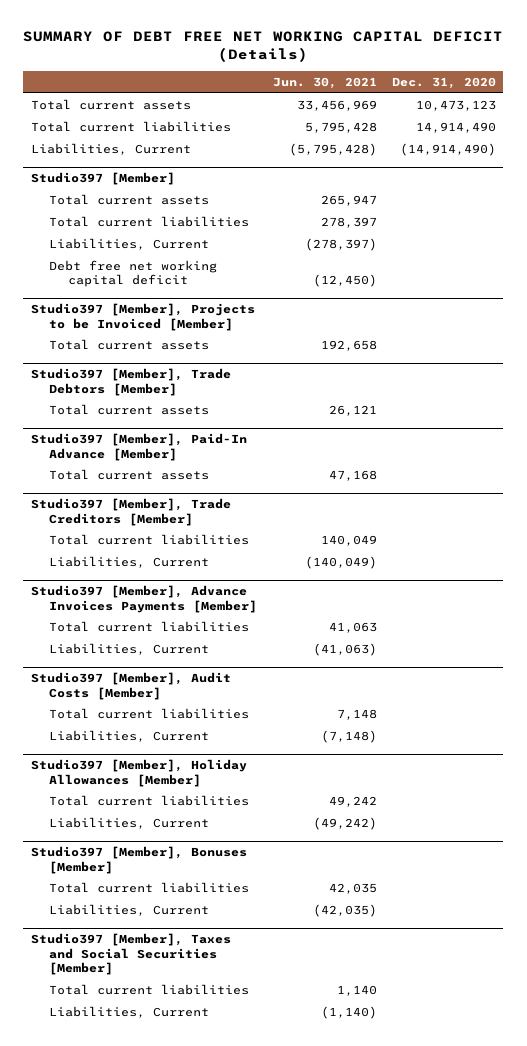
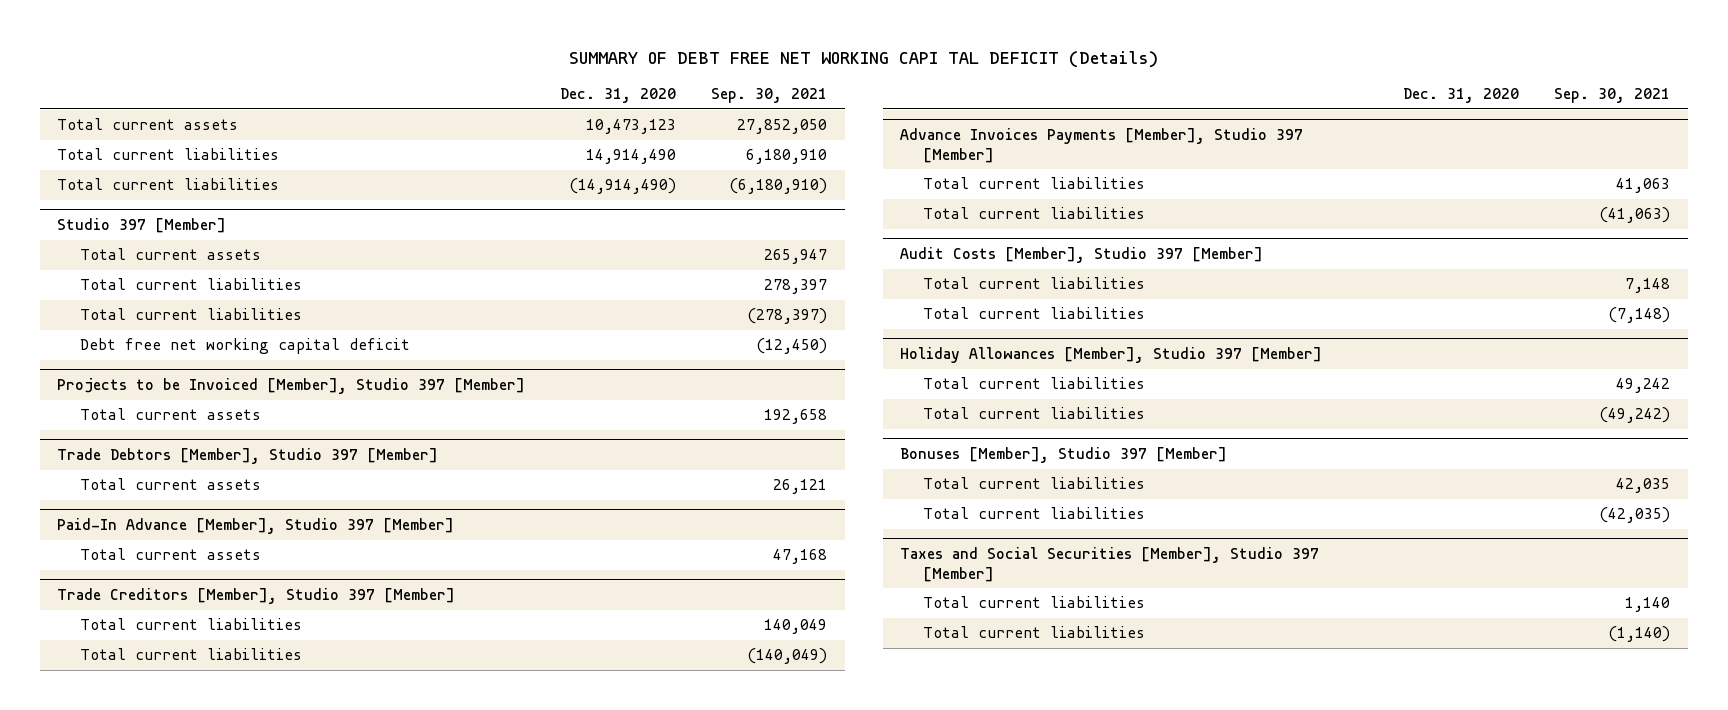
[23,31,504,63] SUMMARY OF DEBT FREE NET WORKING CAPITAL DEFICIT (Details) -> [568,50,1158,68] SUMMARY OF DEBT FREE NET WORKING CAPI TAL DEFICIT (Details)
[272,76,377,89] Jun. 30, 2021 -> none
none -> [711,88,828,104] Sep. 30, 2021
[30,142,191,155] Liabilities, Current -> [57,178,280,191] Total current liabilities
[30,172,175,186] Studio397 [Member] -> [57,218,227,234] Studio 397 [Member]
[49,237,210,250] Liabilities, Current -> [80,308,303,321] Total current liabilities
[30,303,255,331] Studio397 [Member], Projects to be Invoiced [Member] -> [57,378,526,395] Projects to be Invoiced [Member], Studio 397 [Member]
[30,368,231,396] Studio397 [Member], Trade Debtors [Member] -> none
[49,403,210,415] Total current assets -> none
none -> [57,448,439,465] Trade Debtors [Member], Studio 397 [Member]
none -> [80,478,262,491] Total current assets
[30,433,247,461] Studio397 [Member], Paid-In Advance [Member] -> [57,518,455,535] Paid-In Advance [Member], Studio 397 [Member]
[30,498,231,526] Studio397 [Member], Trade Creditors [Member] -> none
[49,533,250,545] Total current liabilities -> none
[49,555,210,568] Liabilities, Current -> none
none -> [57,588,456,605] Trade Creditors [Member], Studio 397 [Member]
none -> [80,618,303,631] Total current liabilities
none -> [80,648,303,661] Total current liabilities
[30,585,258,613] Studio397 [Member], Advance Invoices Payments [Member] -> [900,128,1304,163] Advance Invoices Payments [Member], Studio 397 [Member]
[30,672,231,700] Studio397 [Member], Audit Costs [Member] -> none
[49,707,250,719] Total current liabilities -> none
[49,729,210,742] Liabilities, Current -> none
[30,759,247,787] Studio397 [Member], Holiday Allowances [Member] -> none
[49,794,250,806] Total current liabilities -> none
[49,816,210,829] Liabilities, Current -> none
[30,846,247,874] Studio397 [Member], Bonuses [Member] -> none
[49,881,250,893] Total current liabilities -> none
[49,903,210,916] Liabilities, Current -> none
[49,642,210,655] Liabilities, Current -> [923,207,1146,220] Total current liabilities
none -> [900,247,1264,264] Audit Costs [Member], Studio 397 [Member]
none -> [923,277,1146,290] Total current liabilities
none -> [923,307,1146,320] Total current liabilities
none -> [900,347,1323,364] Holiday Allowances [Member], Studio 397 [Member]
none -> [923,377,1146,390] Total current liabilities
none -> [923,407,1146,420] Total current liabilities
none -> [900,447,1228,464] Bonuses [Member], Studio 397 [Member]
none -> [923,477,1146,490] Total current liabilities
none -> [923,507,1146,520] Total current liabilities
[30,933,231,975] Studio397 [Member], Taxes and Social Securities [Member] -> [900,547,1320,582] Taxes and Social Securities [Member], Studio 397 [Member]
[49,1005,210,1018] Liabilities, Current -> [923,626,1146,639] Total current liabilities

